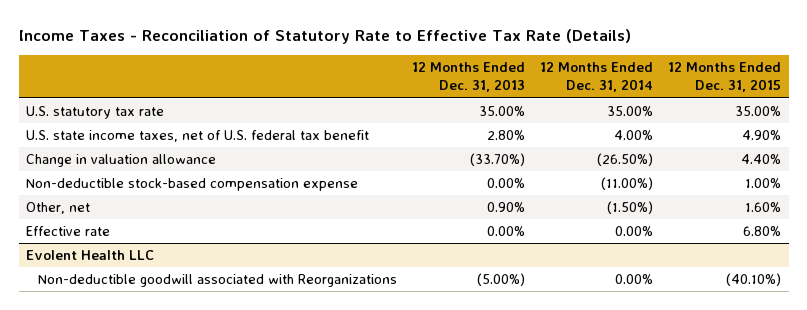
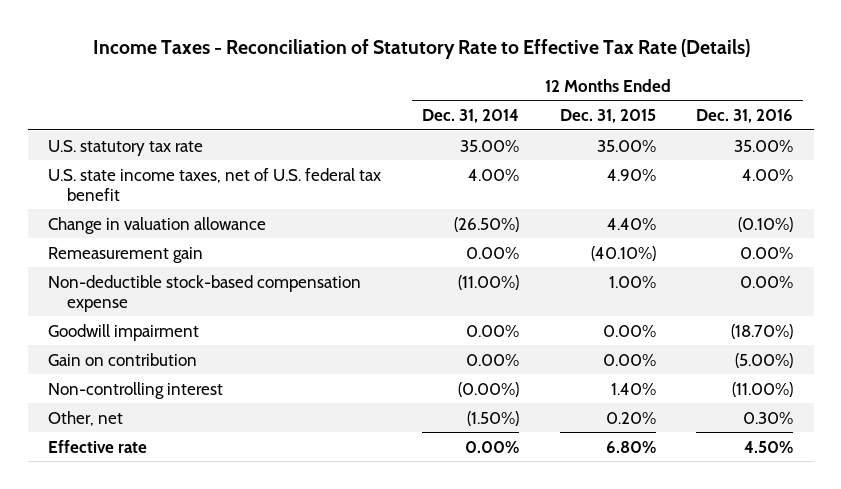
[411,62,525,93] 12 Months Ended Dec. 31, 2013 -> none
none -> [696,109,794,124] Dec. 31, 2016
none -> [48,246,204,263] Remeasurement gain
none -> [48,323,200,341] Goodwill impairment
none -> [48,352,198,366] Gain on contribution
none -> [48,381,224,399] Non-controlling interest
[745,202,782,213] 1.60% -> [605,411,656,424] 0.20%
[26,250,155,261] Evolent Health LLC -> none
[37,274,397,288] Non-deductible goodwill associated with Reorganizations -> none

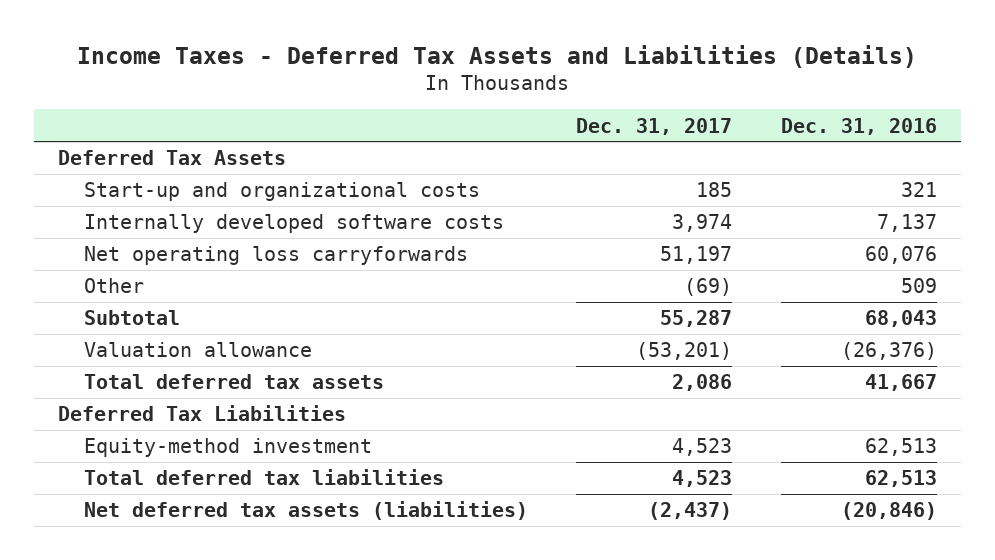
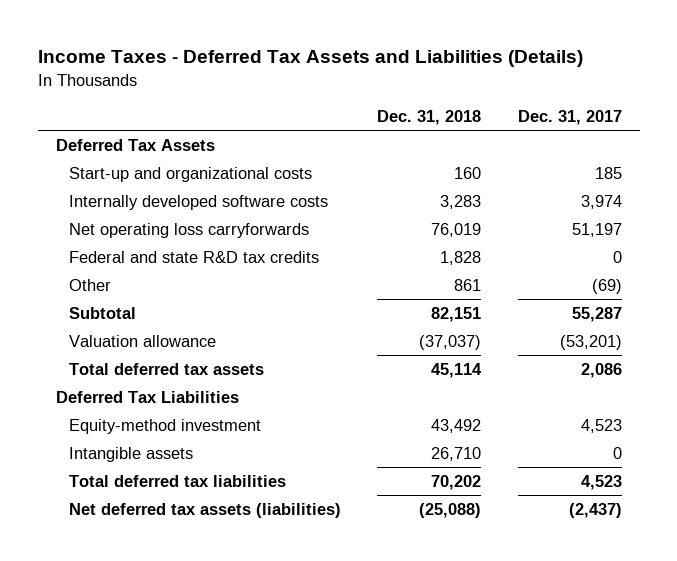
[780,117,937,135] Dec. 31, 2016 -> none
none -> [377,110,482,126] Dec. 31, 2018
none -> [68,250,319,263] Federal and state R&D tax credits
none -> [68,446,193,462] Intangible assets

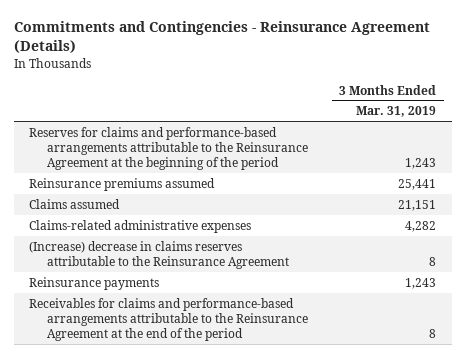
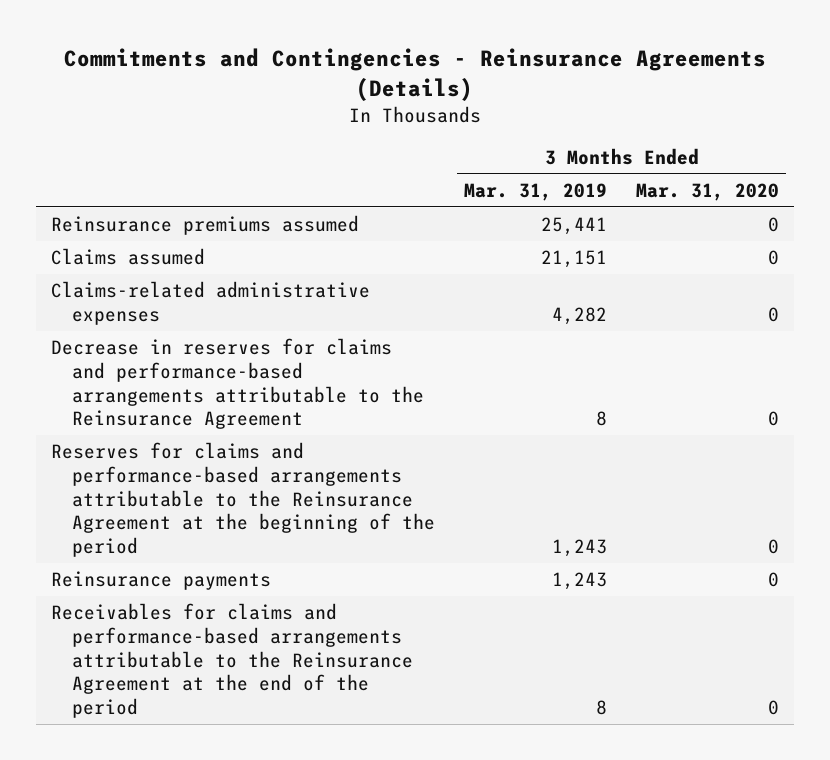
[13,21,430,54] Commitments and Contingencies - Reinsurance Agreement (Details) -> [63,48,766,101] Commitments and Contingencies - Reinsurance Agreements (Details)
none -> [636,183,780,202] Mar. 31, 2020
[29,240,290,269] (Increase) decrease in claims reserves attributable to the Reinsurance Agreement -> [50,338,425,430] Decrease in reserves for claims and performance-based arrangements attributable to the Reinsurance Agreement
[29,126,309,170] Reserves for claims and performance-based arrangements attributable to the Reinsurance Agreement at the beginning of the period -> [50,442,436,557] Reserves for claims and performance-based arrangements attributable to the Reinsurance Agreement at the beginning of the period

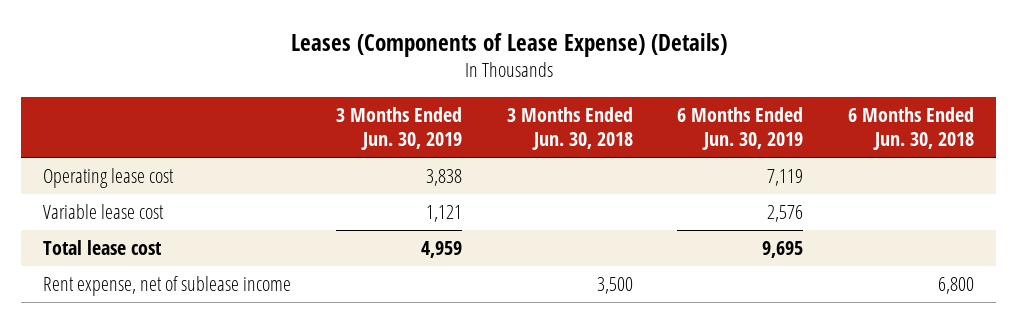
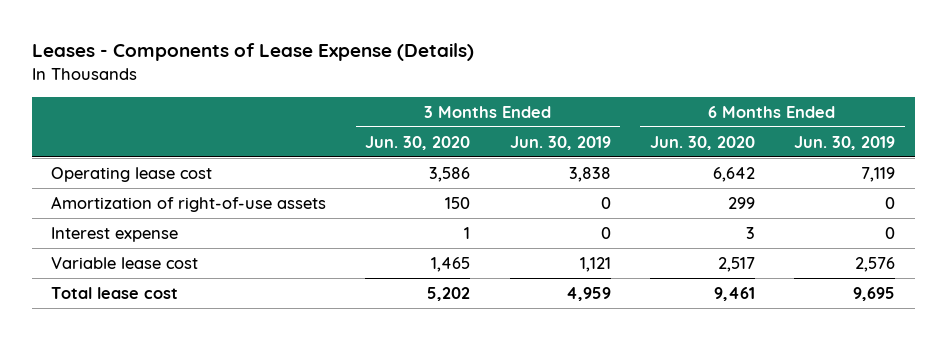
[290,33,727,58] Leases (Components of Lease Expense) (Details) -> [31,43,474,62] Leases - Components of Lease Expense (Details)
[506,106,633,151] 3 Months Ended Jun. 30, 2018 -> none
[848,106,975,151] 6 Months Ended Jun. 30, 2018 -> none
none -> [365,135,471,150] Jun. 30, 2020
none -> [649,135,755,150] Jun. 30, 2020
none -> [51,196,327,213] Amortization of right-of-use assets
none -> [51,227,179,243] Interest expense
[43,275,292,296] Rent expense, net of sublease income -> none

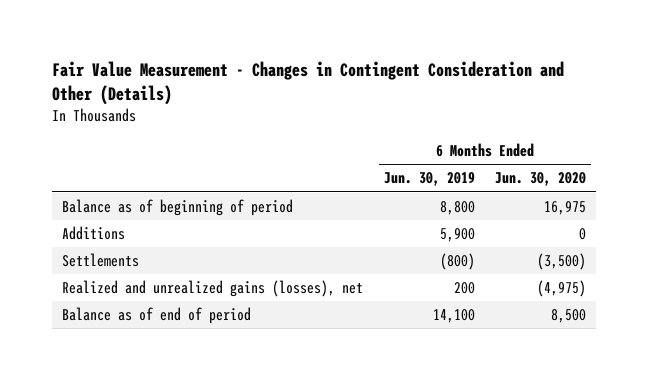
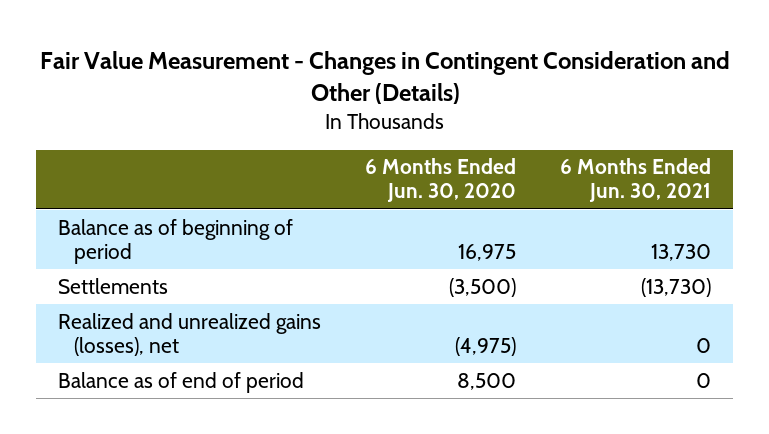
[383,172,475,187] Jun. 30, 2019 -> none
none -> [559,158,711,203] 6 Months Ended Jun. 30, 2021
[62,226,126,241] Additions -> none

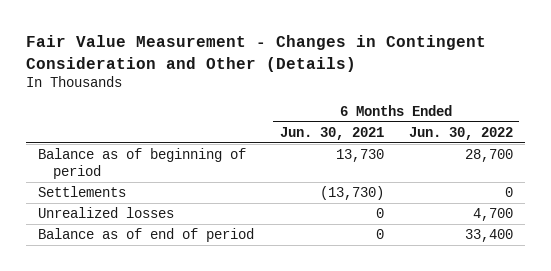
[365,158,517,203] 6 Months Ended Jun. 30, 2020 -> none
none -> [408,126,513,140] Jun. 30, 2022
[58,312,322,356] Realized and unrealized gains (losses), net -> [38,206,175,218] Unrealized losses

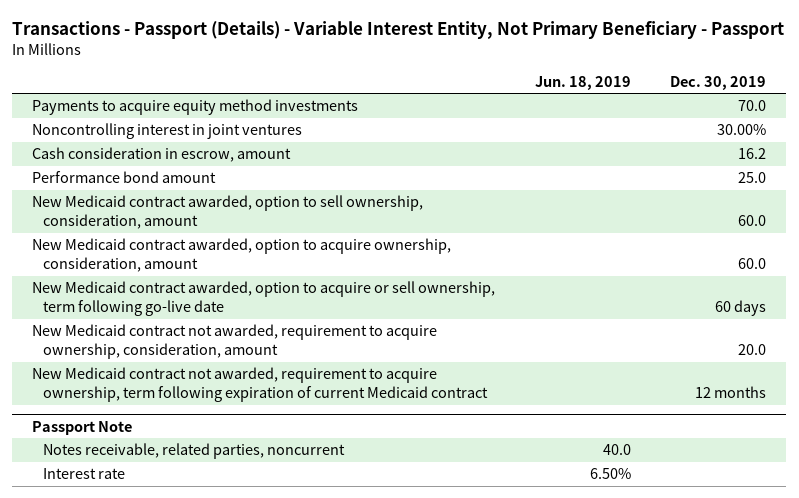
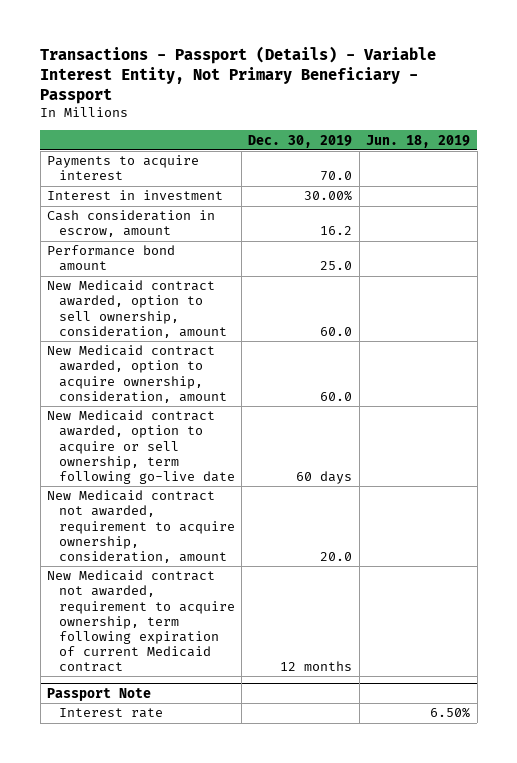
[32,99,359,116] Payments to acquire equity method investments -> [46,155,199,181] Payments to acquire interest
[32,123,303,140] Noncontrolling interest in joint ventures -> [46,190,223,201] Interest in investment
[42,443,345,460] Notes receivable, related parties, noncurrent -> none

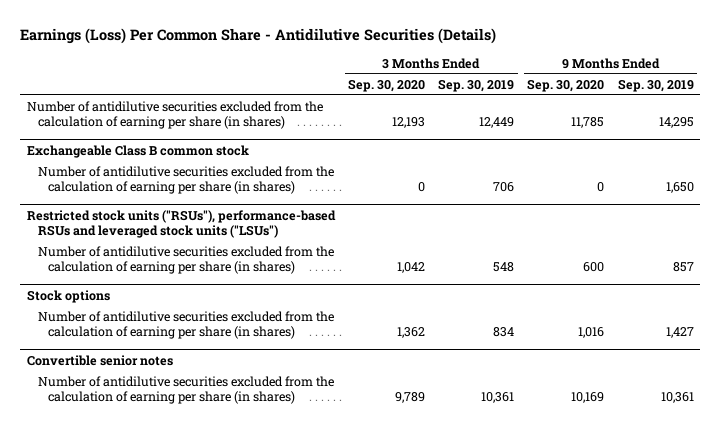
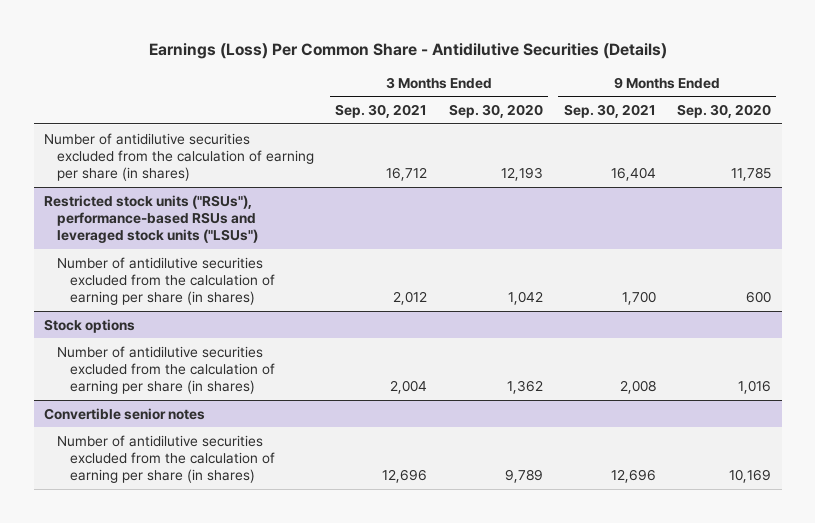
[438,78,515,92] Sep. 30, 2019 -> none
[617,78,694,92] Sep. 30, 2019 -> none
none -> [335,104,428,119] Sep. 30, 2021
none -> [563,104,656,119] Sep. 30, 2021
[26,144,249,158] Exchangeable Class B common stock -> none
[37,166,334,195] Number of antidilutive securities excluded from the calculation of earning per share (in shares) -> none

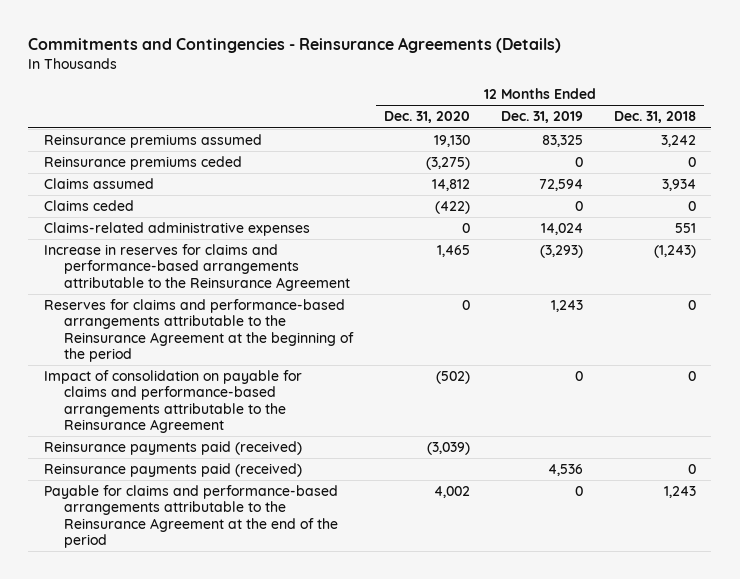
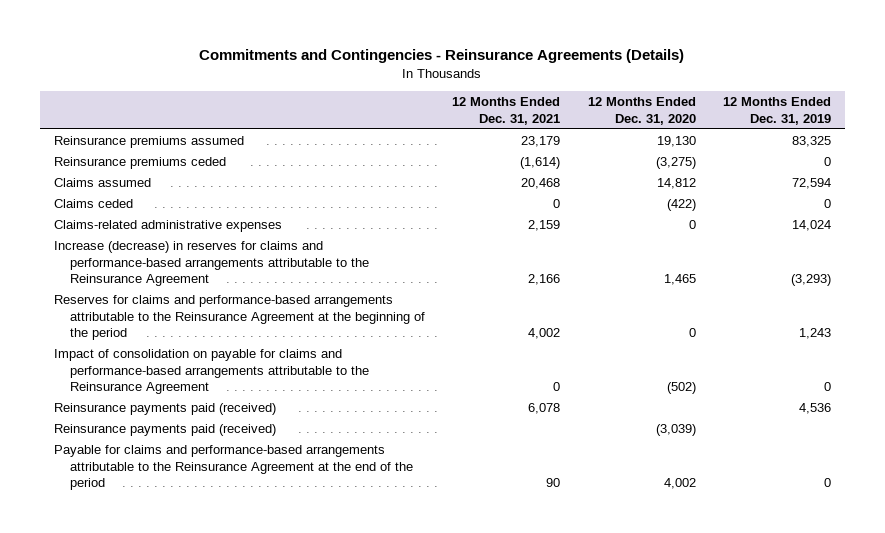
[613,111,696,124] Dec. 31, 2018 -> none
none -> [452,97,561,126] 12 Months Ended Dec. 31, 2021
[43,244,351,291] Increase in reserves for claims and performance-based arrangements attributable to the Reinsurance Agreement -> [53,240,369,287] Increase (decrease) in reserves for claims and performance-based arrangements attributable to the Reinsurance Agreement
[43,441,302,456] Reinsurance payments paid (received) -> [53,423,276,436] Reinsurance payments paid (received)

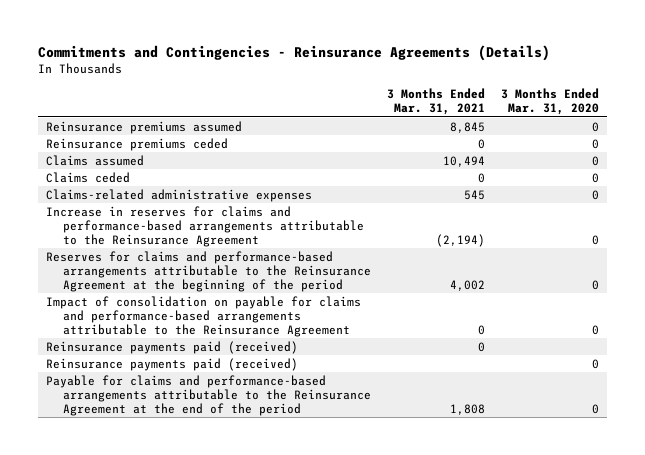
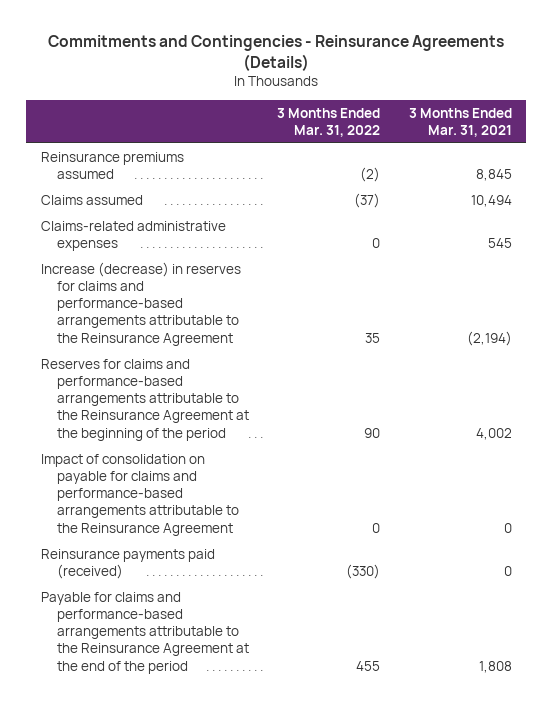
[500,88,599,116] 3 Months Ended Mar. 31, 2020 -> none
none -> [277,107,381,137] 3 Months Ended Mar. 31, 2022
[46,137,229,151] Reinsurance premiums ceded -> none
[46,171,131,183] Claims ceded -> none
[46,205,364,247] Increase in reserves for claims and performance-based arrangements attributable to the Reinsurance Agreement -> [40,261,241,346] Increase (decrease) in reserves for claims and performance-based arrangements attributable to the Reinsurance Agreement
[46,357,299,371] Reinsurance payments paid (received) -> none

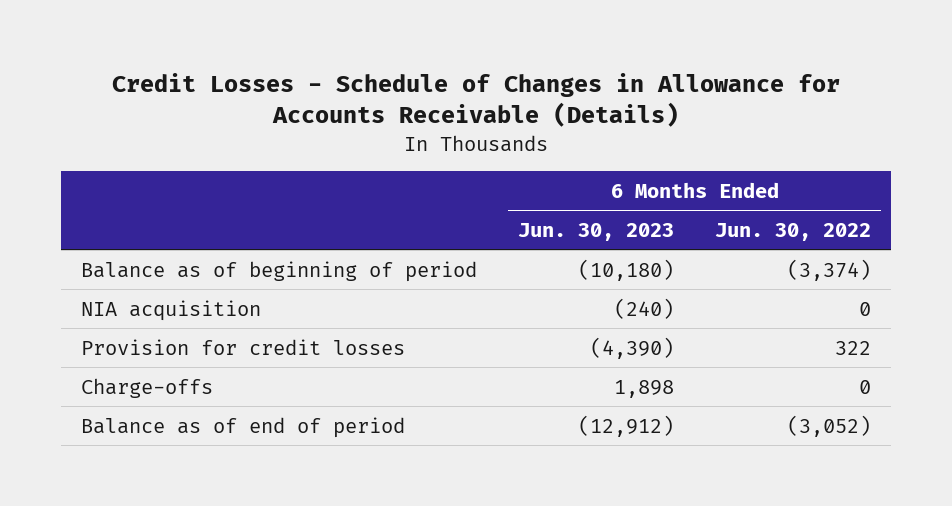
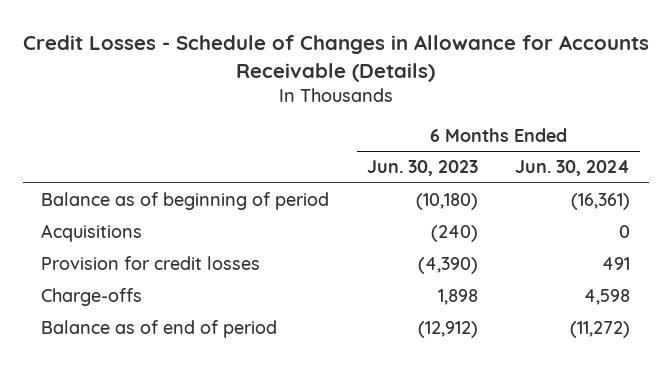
[714,222,871,241] Jun. 30, 2022 -> none
none -> [515,160,631,177] Jun. 30, 2024
[81,299,262,321] NIA acquisition -> [41,224,143,243] Acquisitions

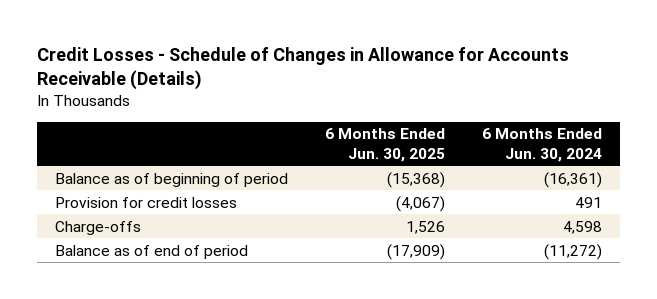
[366,160,478,177] Jun. 30, 2023 -> none
none -> [325,128,446,162] 6 Months Ended Jun. 30, 2025
[41,224,143,243] Acquisitions -> none

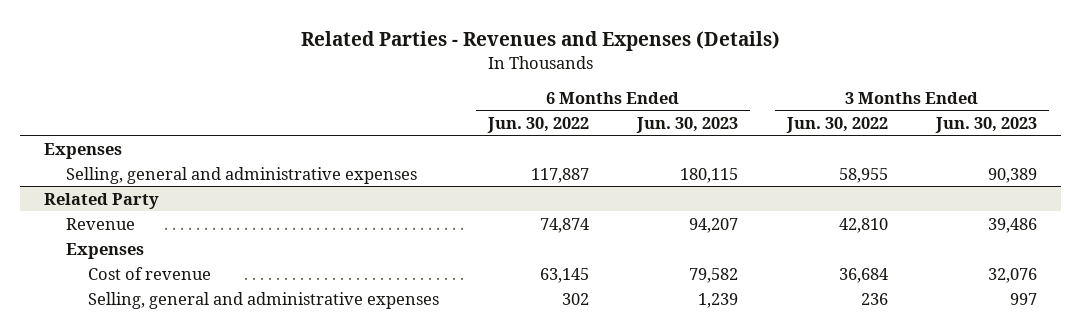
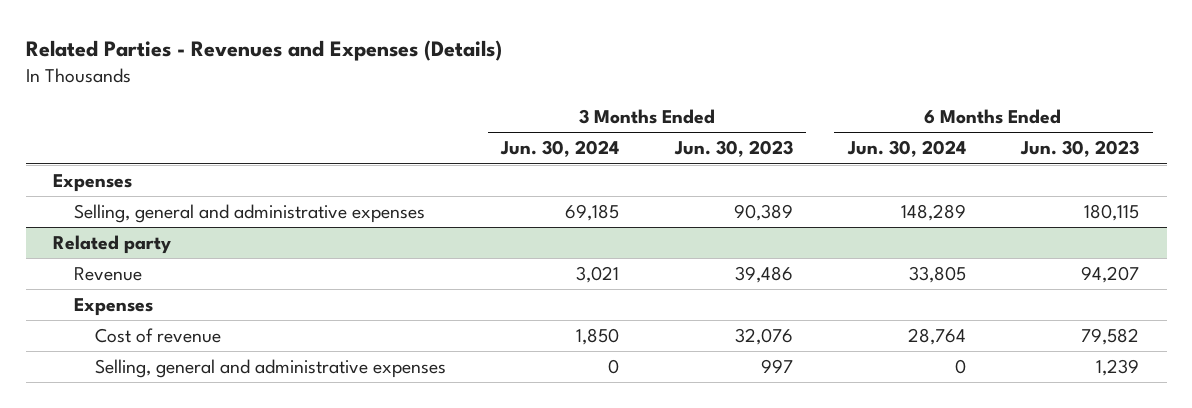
[486,116,589,133] Jun. 30, 2022 -> none
[785,116,888,133] Jun. 30, 2022 -> none
none -> [500,140,620,158] Jun. 30, 2024
none -> [846,140,966,158] Jun. 30, 2024
[44,192,160,209] Related Party -> [53,234,172,254] Related party

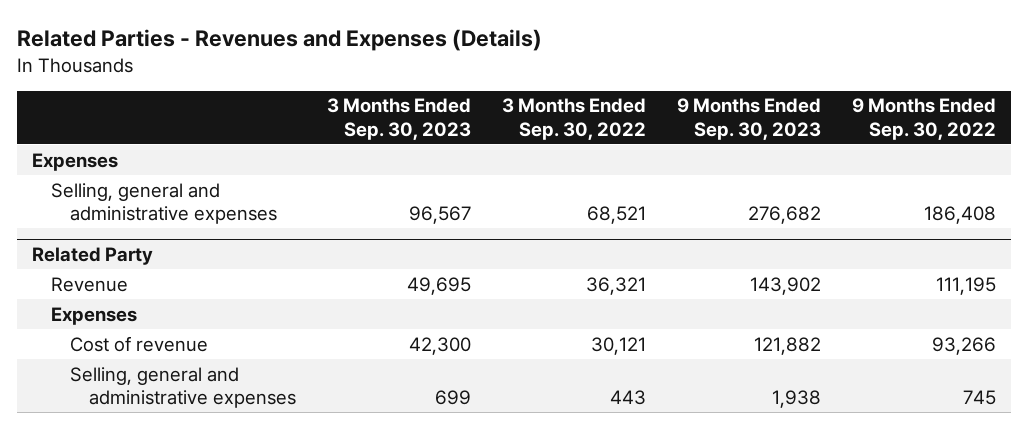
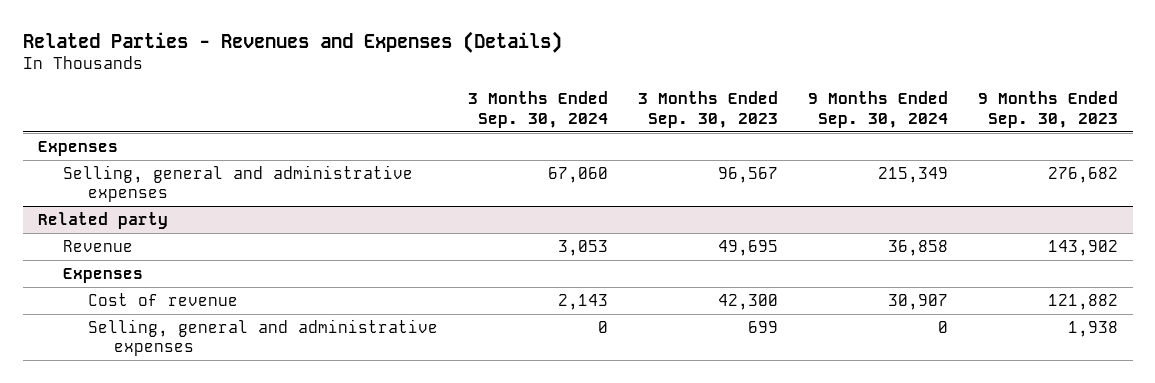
[501,98,646,140] 3 Months Ended Sep. 30, 2022 -> none
[851,98,996,140] 9 Months Ended Sep. 30, 2022 -> none
none -> [468,91,609,128] 3 Months Ended Sep. 30, 2024
none -> [807,91,948,128] 9 Months Ended Sep. 30, 2024
[32,247,154,266] Related Party -> [37,212,168,230] Related party

